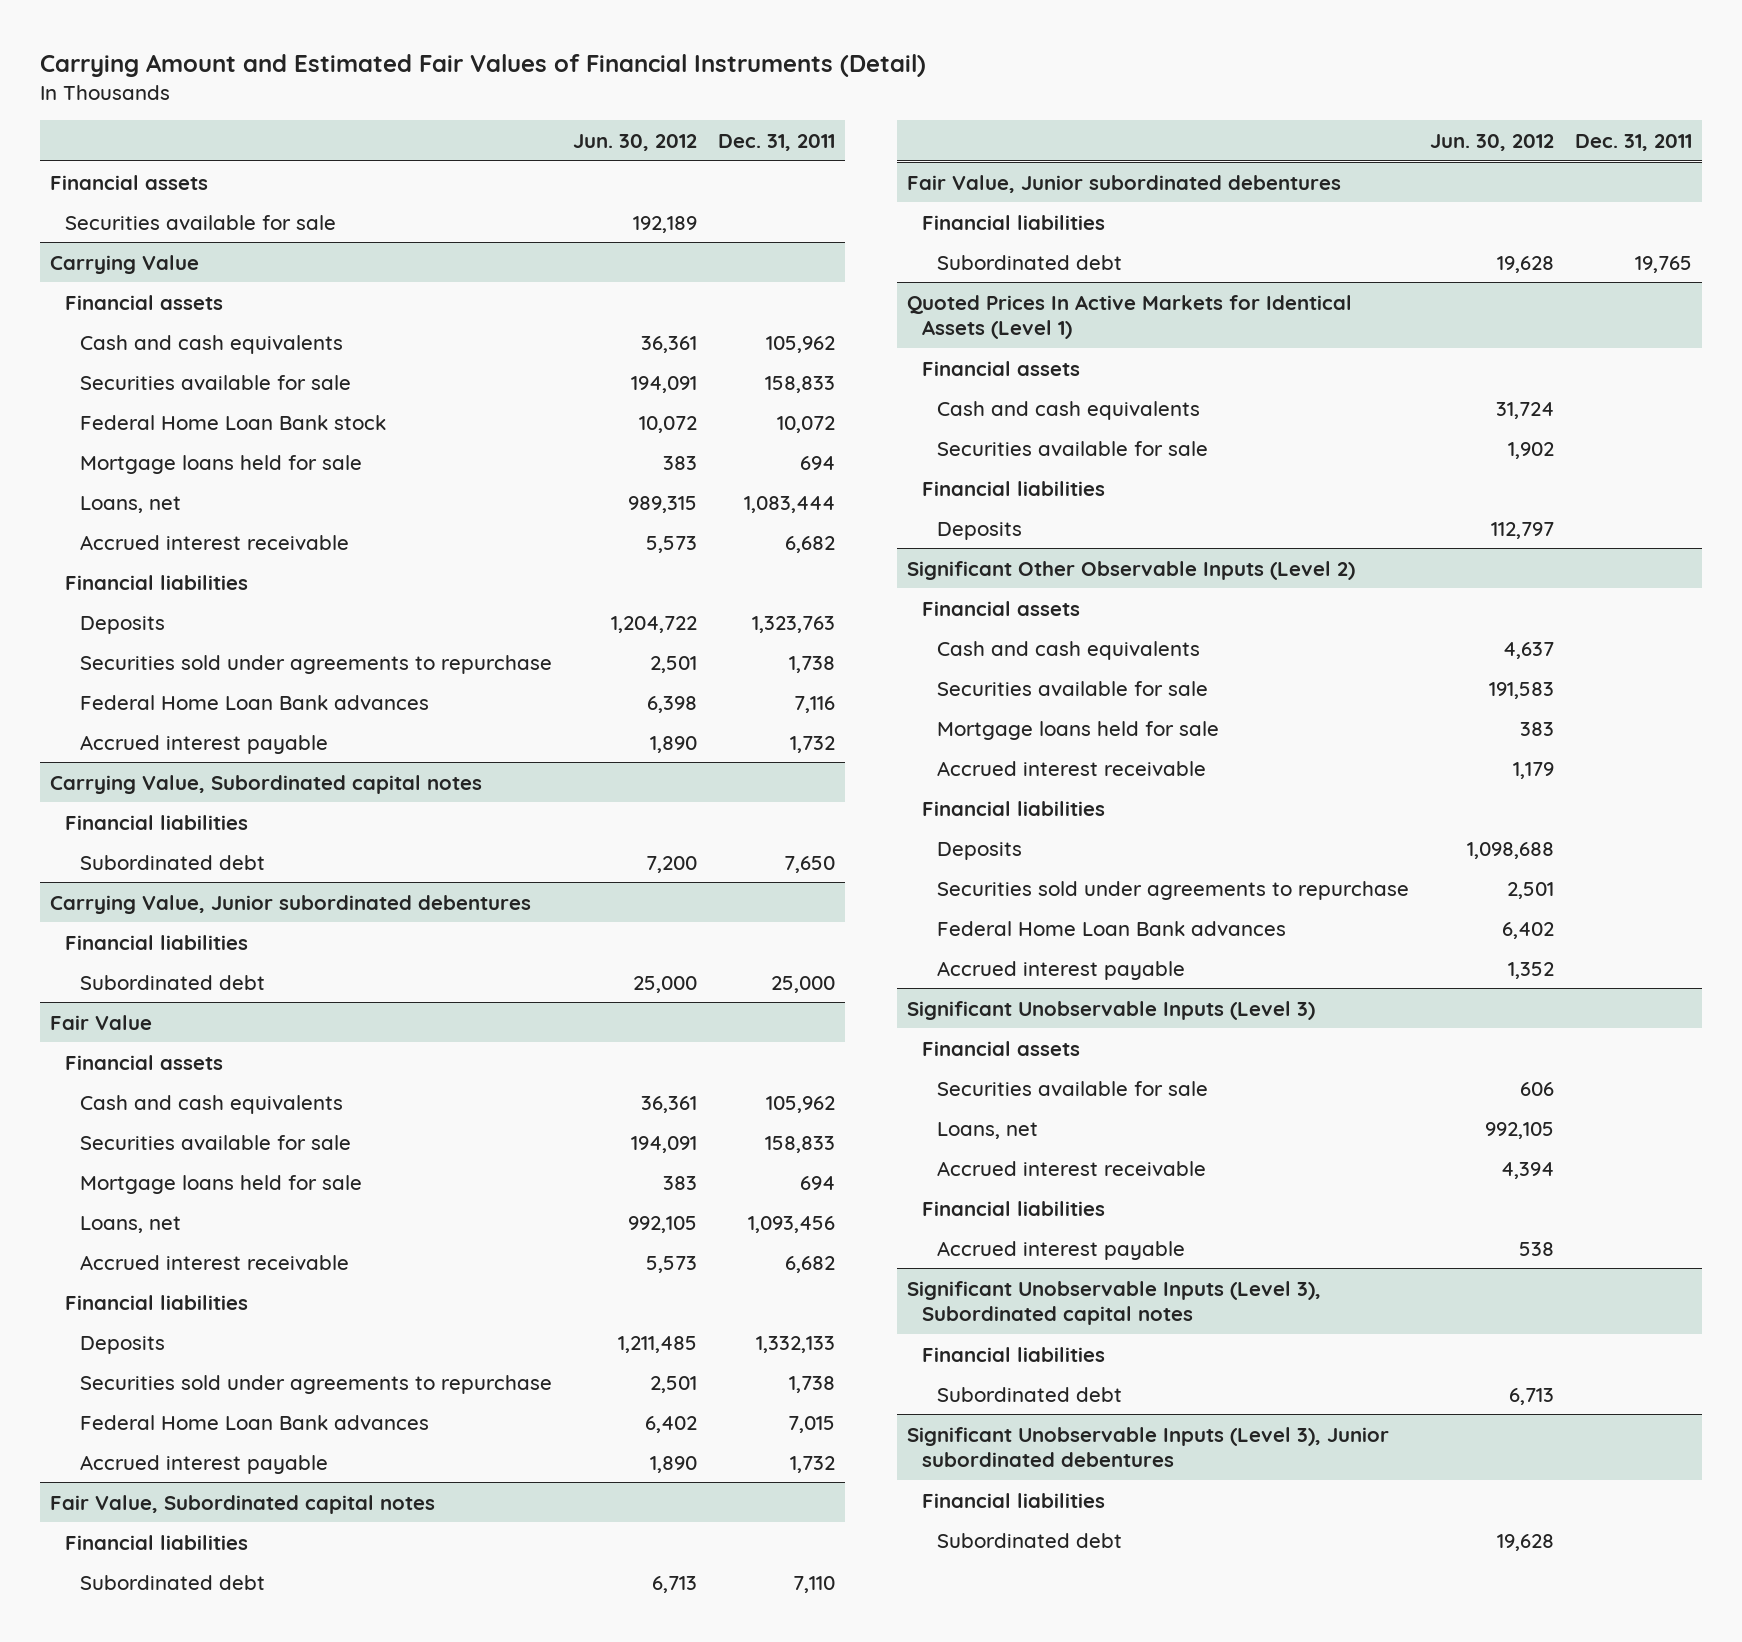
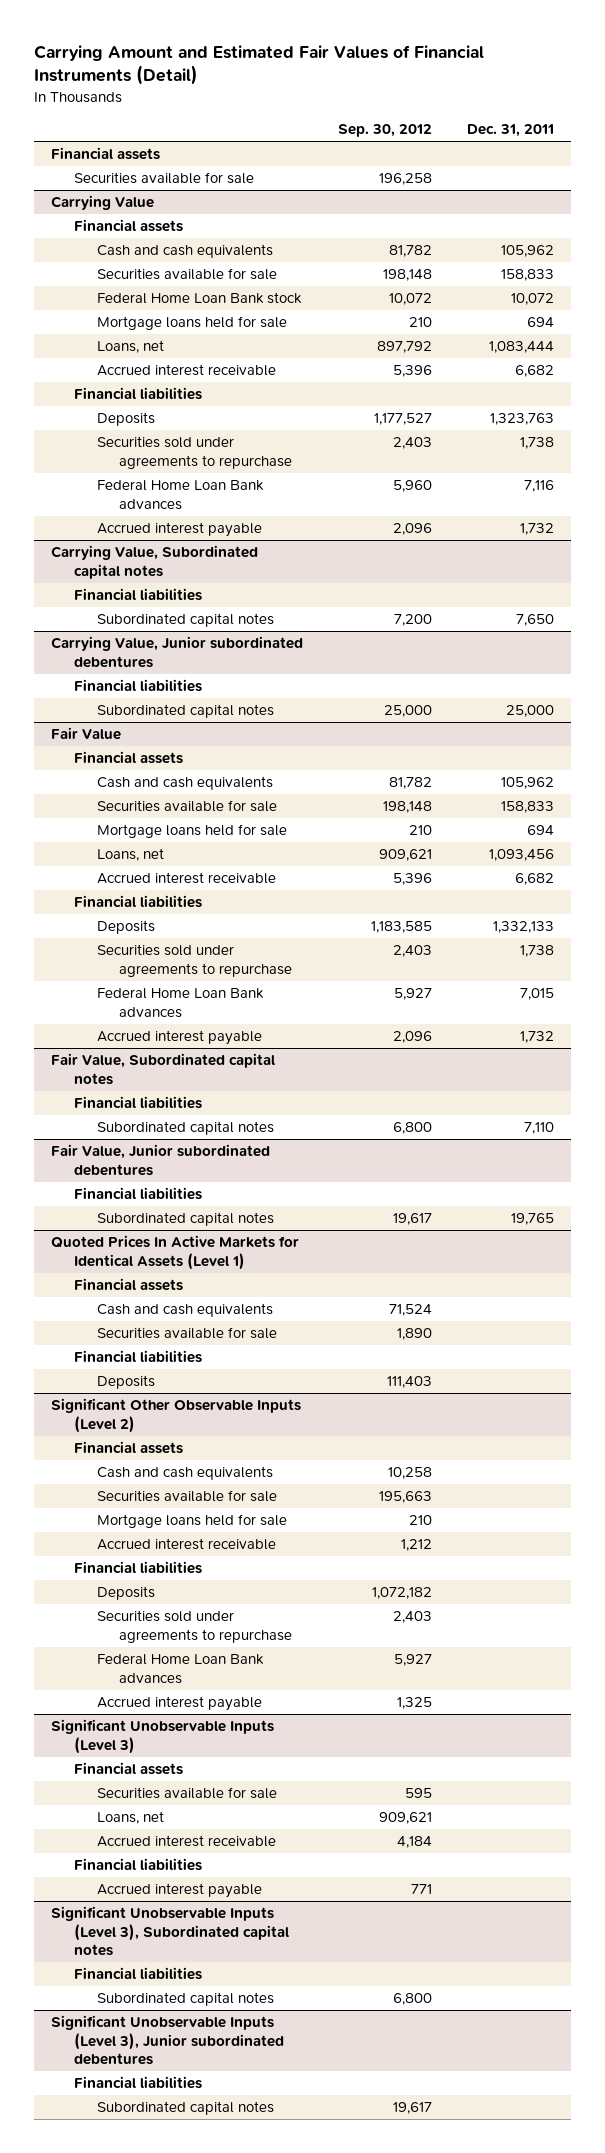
[572,133,697,151] Jun. 30, 2012 -> none
none -> [338,124,433,138] Sep. 30, 2012
[80,854,266,870] Subordinated debt -> [96,613,274,628] Subordinated capital notes
[80,974,266,990] Subordinated debt -> [96,704,274,719] Subordinated capital notes
[80,1574,266,1590] Subordinated debt -> [96,1121,274,1136] Subordinated capital notes
[937,254,1123,270] Subordinated debt -> [96,1212,274,1227] Subordinated capital notes
[937,1386,1123,1402] Subordinated debt -> [96,1992,274,2007] Subordinated capital notes
[937,1532,1123,1548] Subordinated debt -> [96,2101,274,2116] Subordinated capital notes

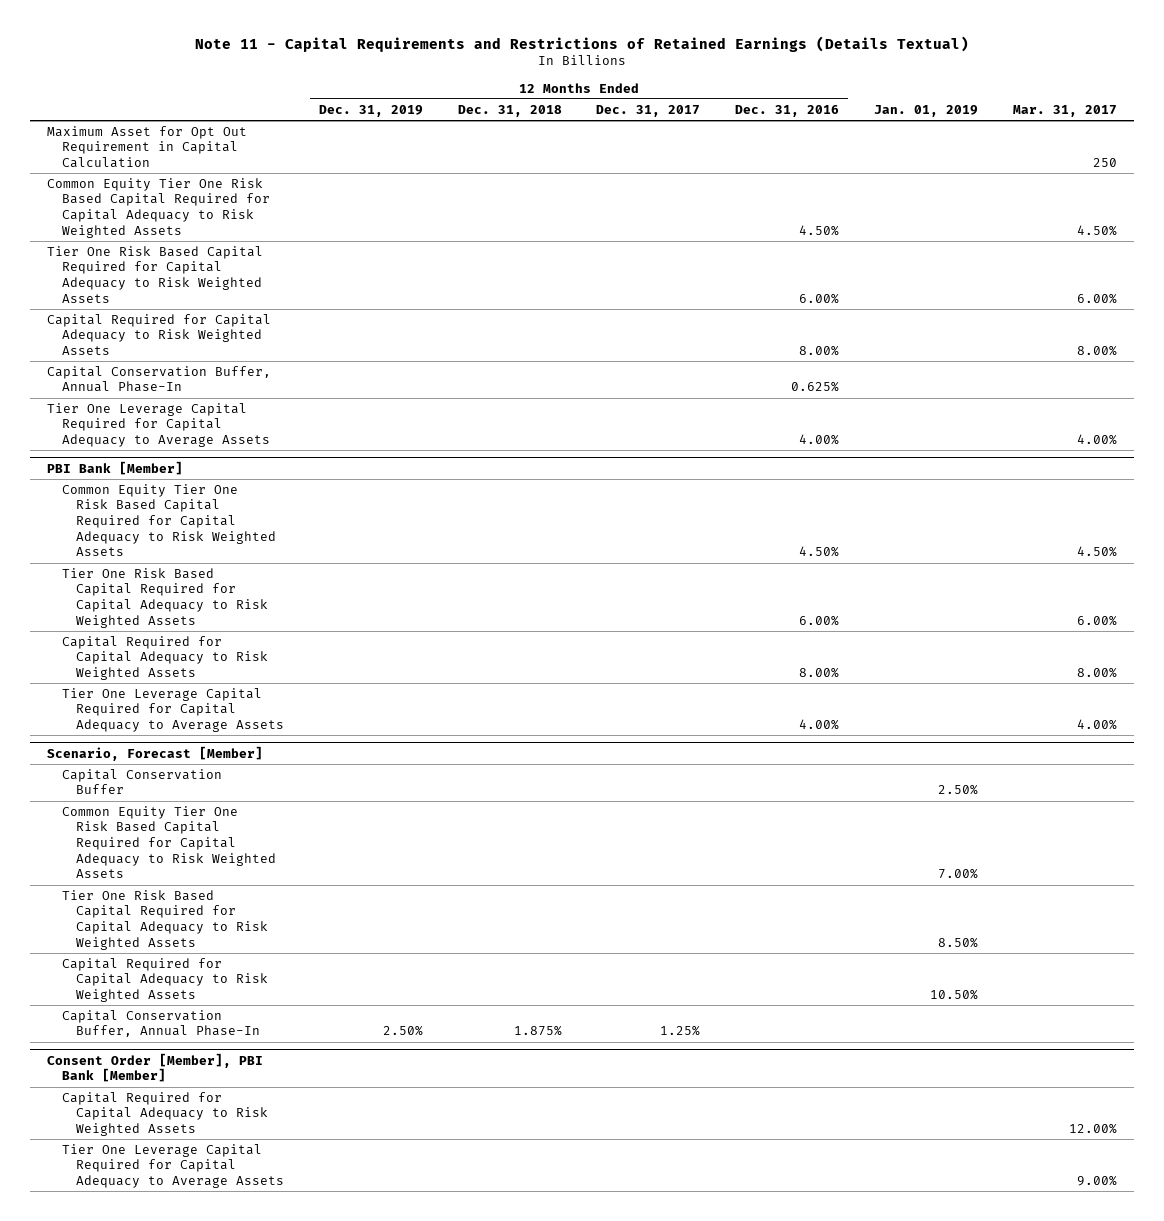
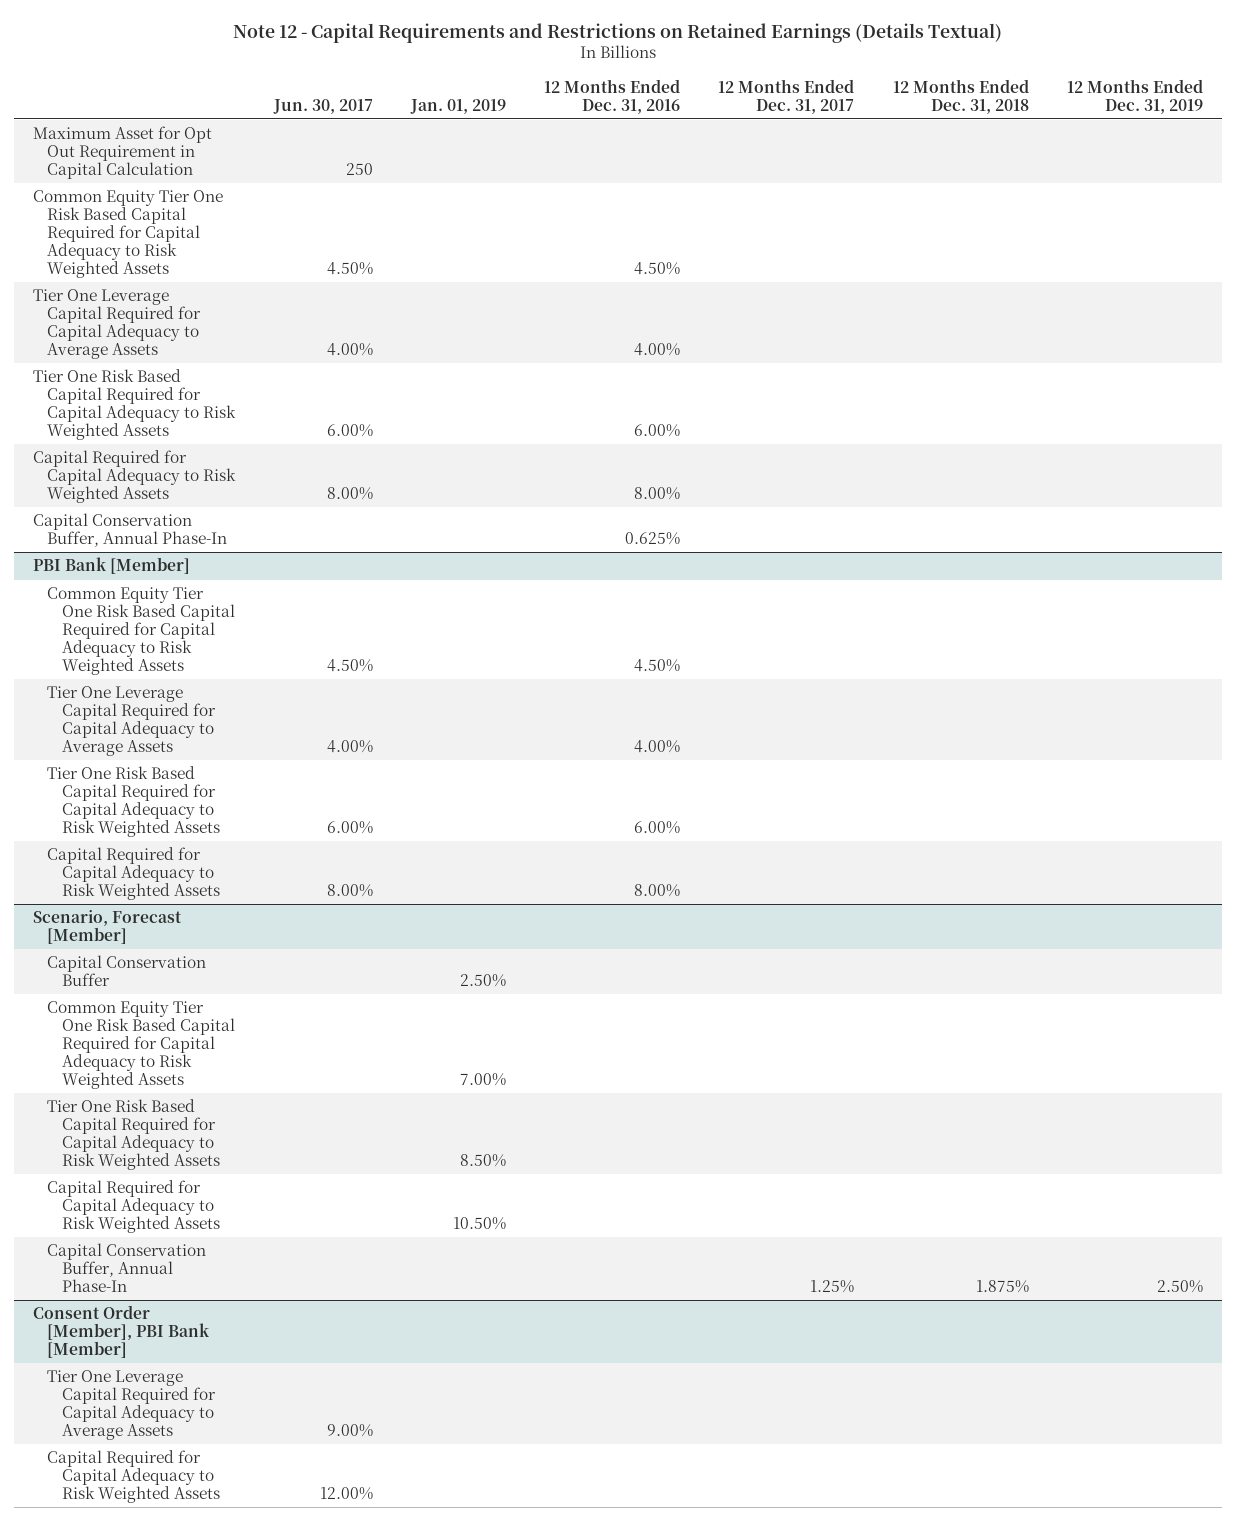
[194,35,969,52] Note 11 - Capital Requirements and Restrictions of Retained Earnings (Details Textual) -> [232,22,1002,43] Note 12 - Capital Requirements and Restrictions on Retained Earnings (Details Textual)
[1012,104,1117,117] Mar. 31, 2017 -> none
none -> [272,98,373,114] Jun. 30, 2017
[47,402,270,448] Tier One Leverage Capital Required for Capital Adequacy to Average Assets -> [32,289,202,359] Tier One Leverage Capital Required for Capital Adequacy to Average Assets
[61,687,285,733] Tier One Leverage Capital Required for Capital Adequacy to Average Assets -> [47,686,216,756] Tier One Leverage Capital Required for Capital Adequacy to Average Assets
[61,1091,269,1137] Capital Required for Capital Adequacy to Risk Weighted Assets -> [47,1450,220,1503] Capital Required for Capital Adequacy to Risk Weighted Assets

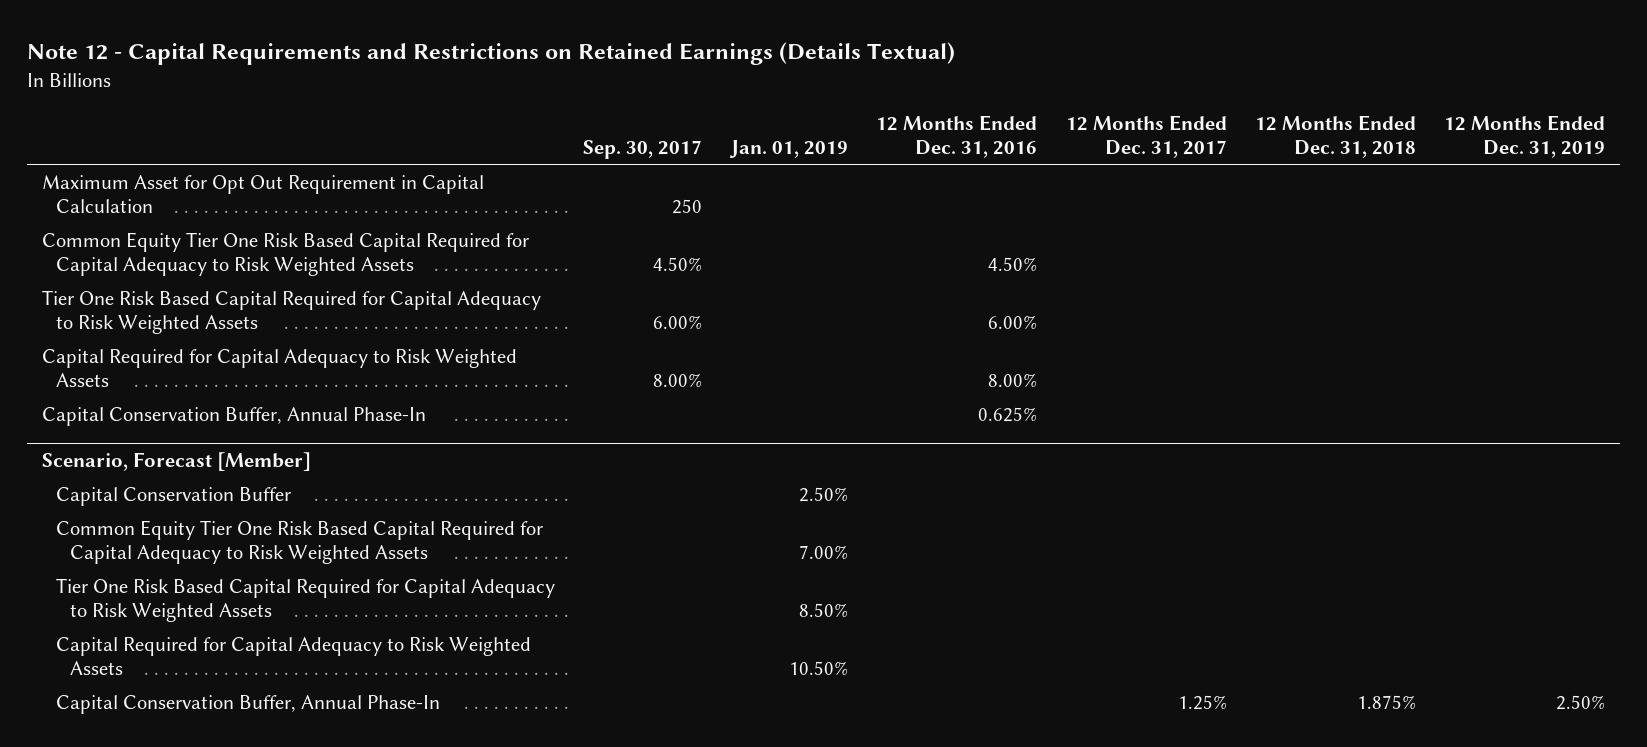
[272,98,373,114] Jun. 30, 2017 -> none
none -> [583,140,703,160] Sep. 30, 2017
[32,289,202,359] Tier One Leverage Capital Required for Capital Adequacy to Average Assets -> none
[32,557,190,575] PBI Bank [Member] -> none
[47,587,235,675] Common Equity Tier One Risk Based Capital Required for Capital Adequacy to Risk Weighted Assets -> none
[47,686,216,756] Tier One Leverage Capital Required for Capital Adequacy to Average Assets -> none
[47,766,220,837] Tier One Risk Based Capital Required for Capital Adequacy to Risk Weighted Assets -> none
[47,847,220,900] Capital Required for Capital Adequacy to Risk Weighted Assets -> none
[32,1305,211,1358] Consent Order [Member], PBI Bank [Member] -> none
[47,1370,216,1440] Tier One Leverage Capital Required for Capital Adequacy to Average Assets -> none
[47,1450,220,1503] Capital Required for Capital Adequacy to Risk Weighted Assets -> none

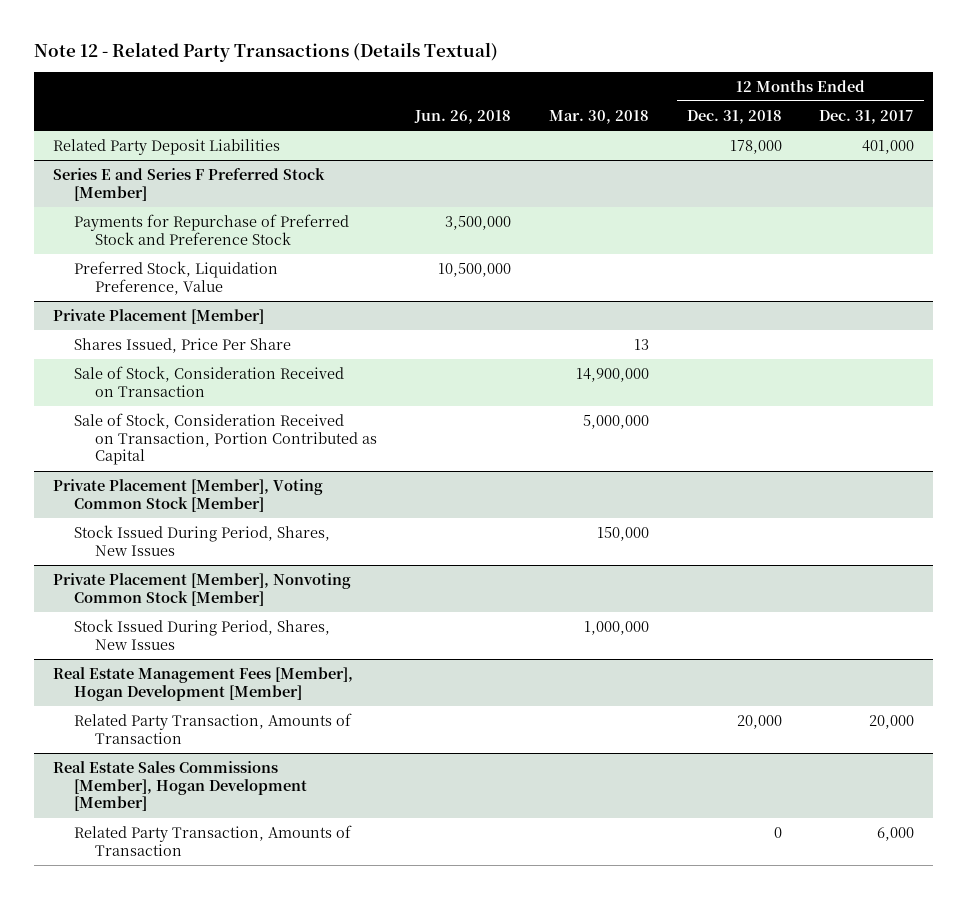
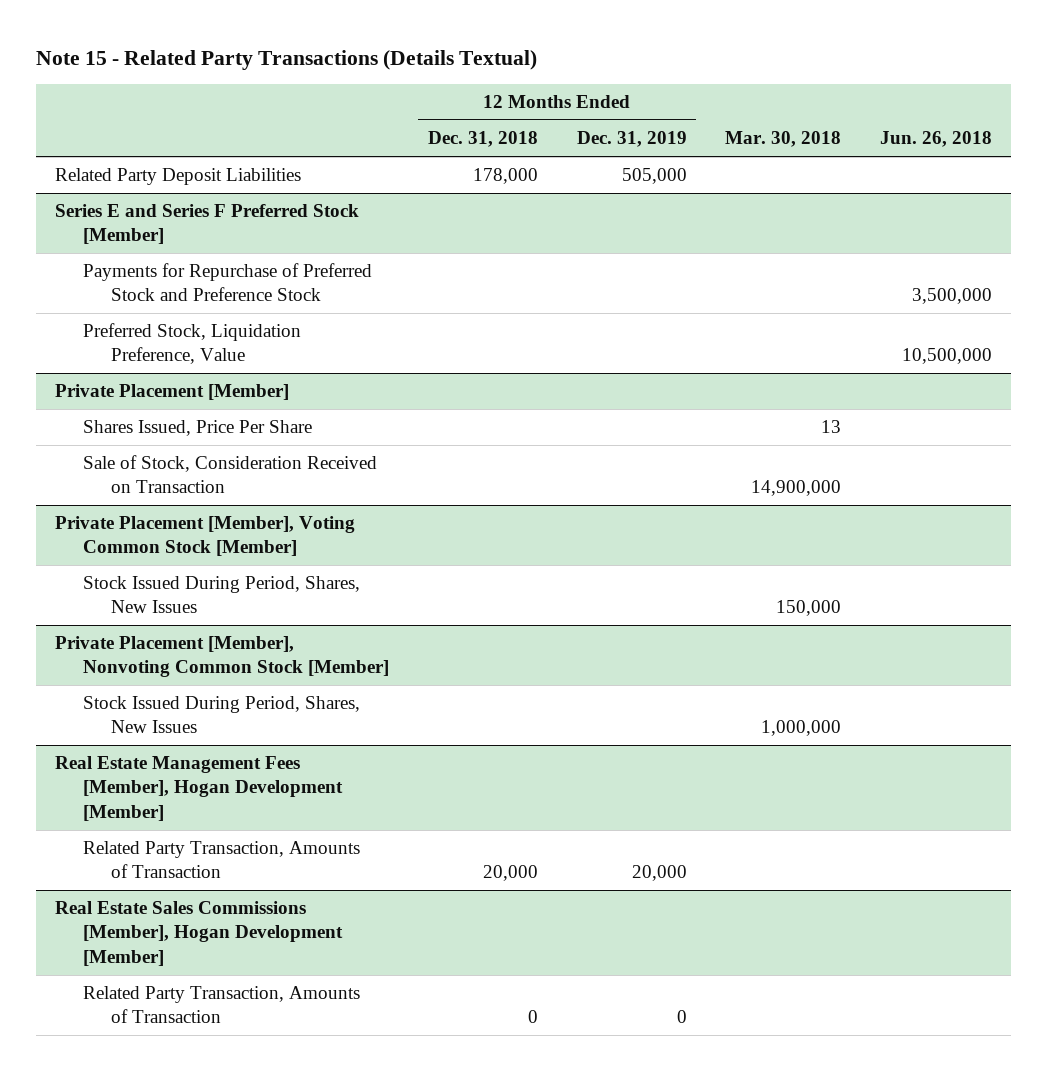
[34,41,499,62] Note 12 - Related Party Transactions (Details Textual) -> [35,49,537,70] Note 15 - Related Party Transactions (Details Textual)
[819,109,915,124] Dec. 31, 2017 -> none
none -> [576,131,687,148] Dec. 31, 2019
[74,413,378,466] Sale of Stock, Consideration Received on Transaction, Portion Contributed as Capital -> none

